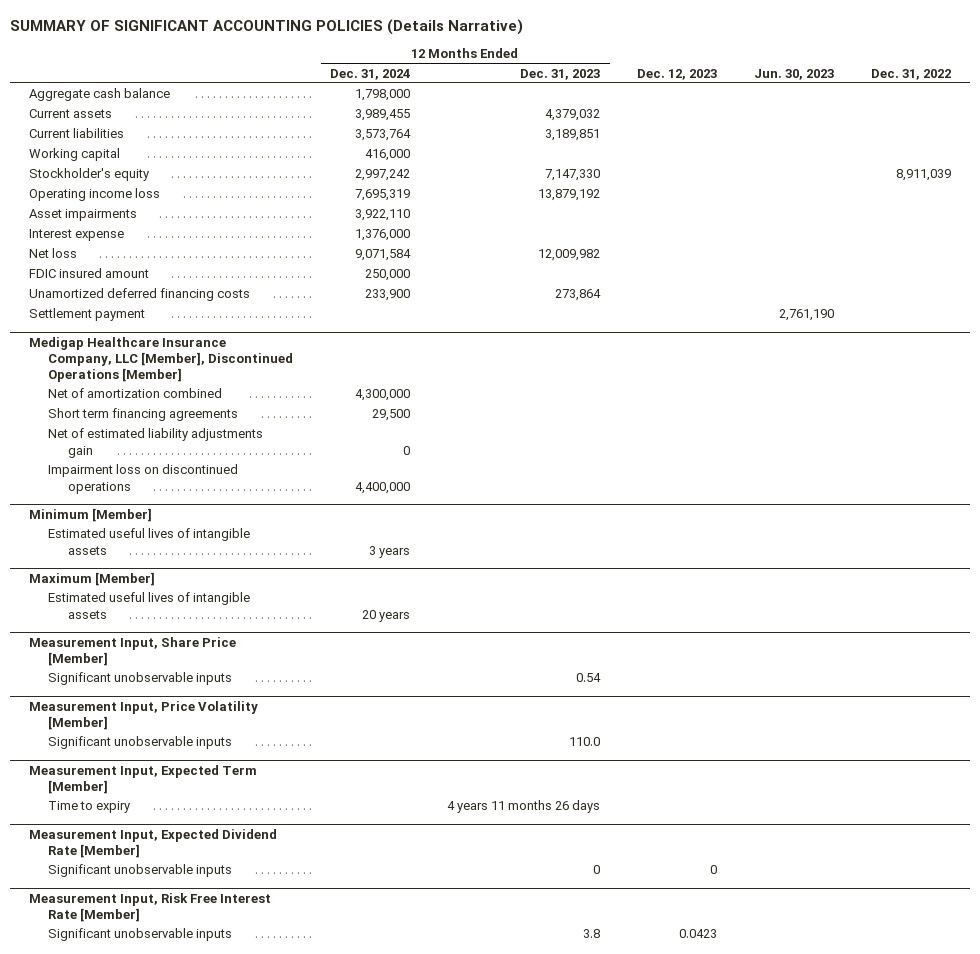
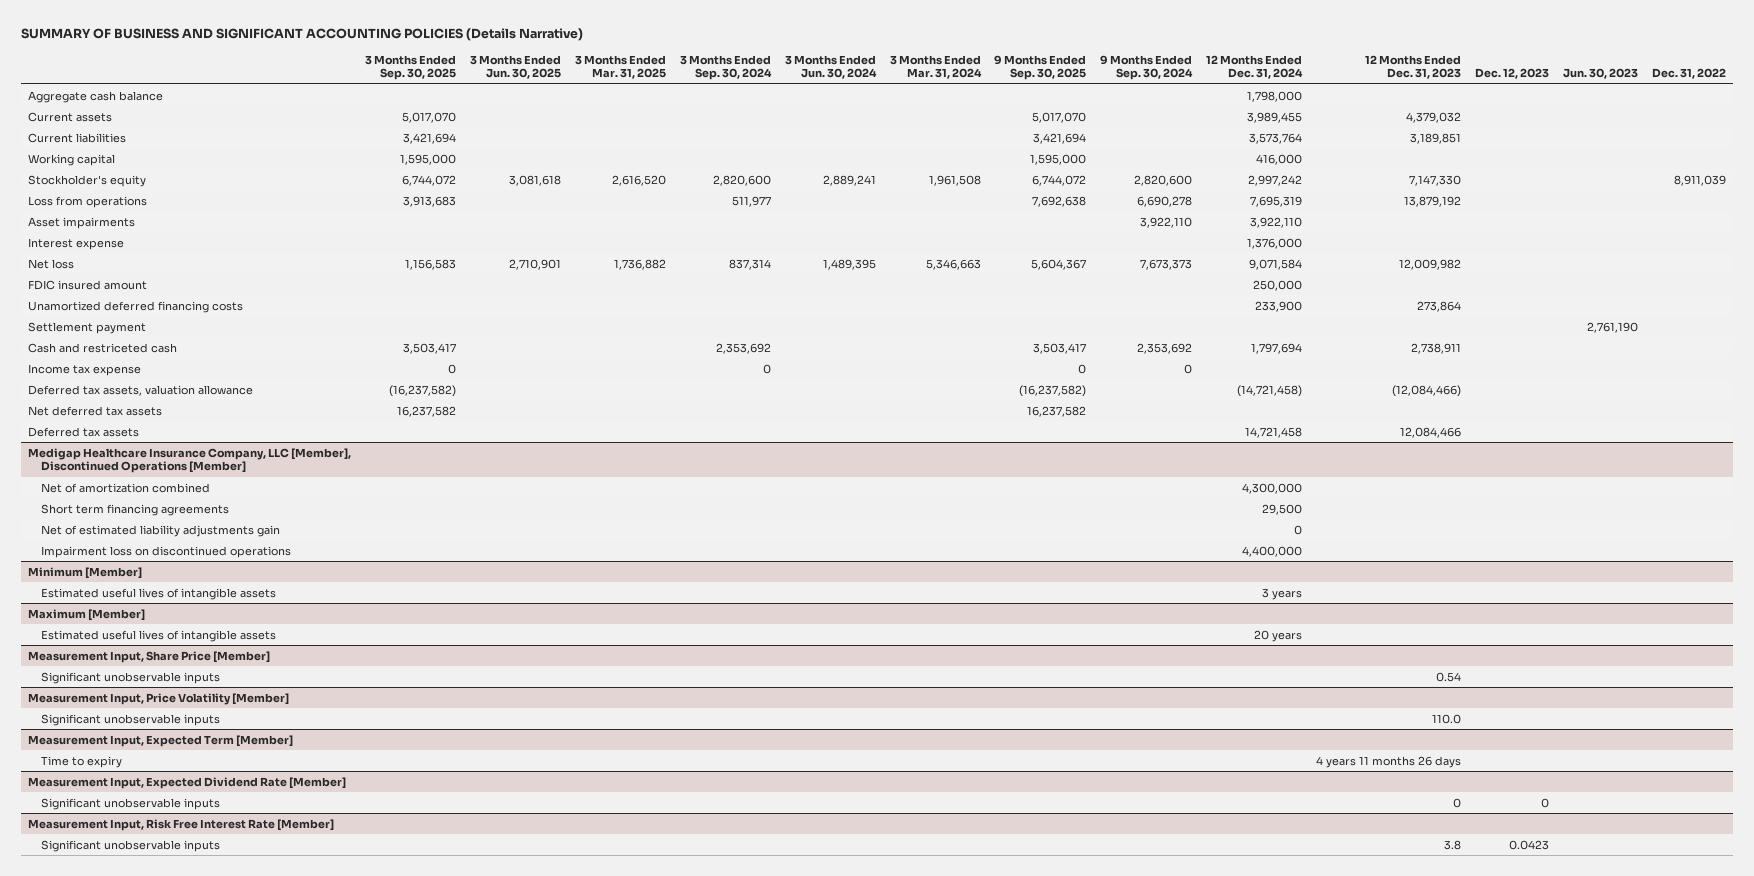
[10,18,524,35] SUMMARY OF SIGNIFICANT ACCOUNTING POLICIES (Details Narrative) -> [21,28,584,42] SUMMARY OF BUSINESS AND SIGNIFICANT ACCOUNTING POLICIES (Details Narrative)
none -> [364,54,456,81] 3 Months Ended Sep. 30, 2025
none -> [469,54,561,80] 3 Months Ended Jun. 30, 2025
none -> [574,54,666,80] 3 Months Ended Mar. 31, 2025
none -> [679,54,772,81] 3 Months Ended Sep. 30, 2024
none -> [784,54,877,80] 3 Months Ended Jun. 30, 2024
none -> [889,54,982,80] 3 Months Ended Mar. 31, 2024
none -> [994,54,1087,81] 9 Months Ended Sep. 30, 2025
none -> [1100,54,1194,81] 9 Months Ended Sep. 30, 2024
[28,188,160,202] Operating income loss -> [28,195,148,208] Loss from operations
none -> [28,342,178,353] Cash and restriceted cash
none -> [28,363,142,376] Income tax expense
none -> [28,384,254,396] Deferred tax assets, valuation allowance
none -> [28,405,163,416] Net deferred tax assets
none -> [28,426,140,437] Deferred tax assets

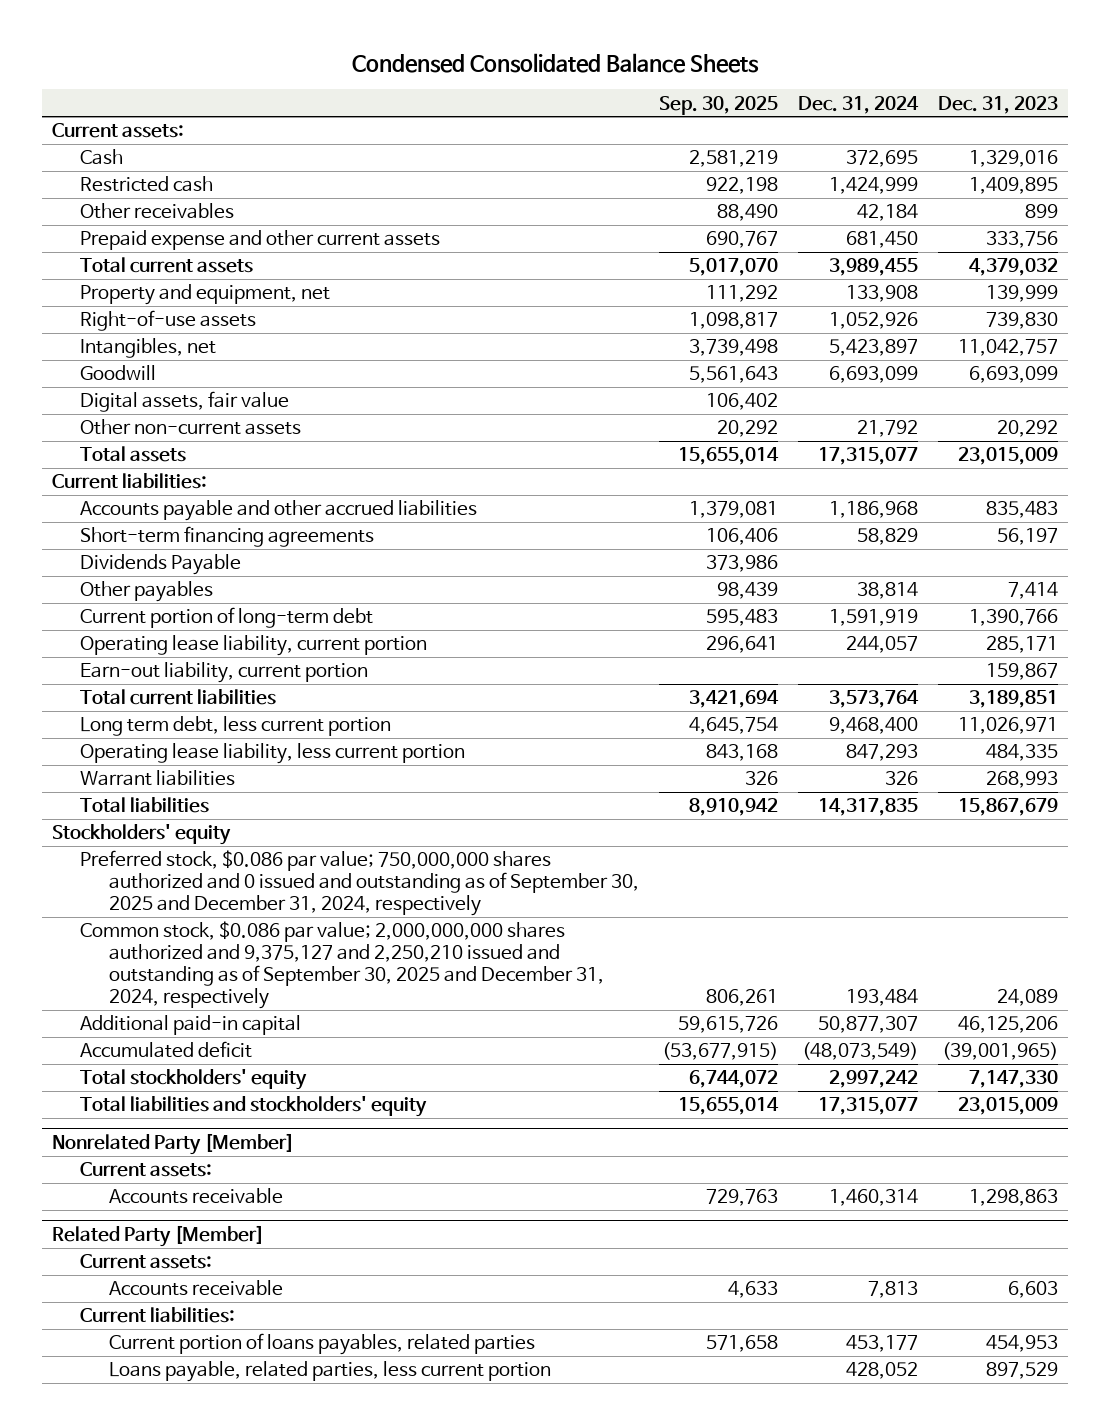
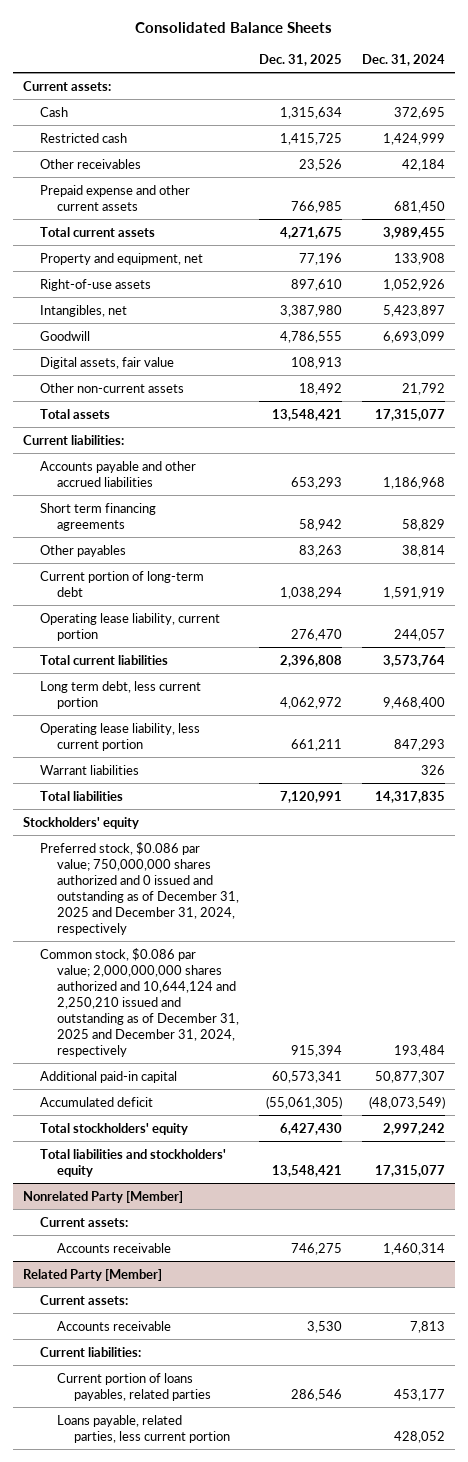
[352,52,760,73] Condensed Consolidated Balance Sheets -> [135,22,333,34] Consolidated Balance Sheets
[658,95,778,115] Sep. 30, 2025 -> none
[938,95,1059,114] Dec. 31, 2023 -> none
none -> [258,54,342,67] Dec. 31, 2025
[80,554,242,576] Dividends Payable -> none
[80,526,375,548] Short-term financing agreements -> [39,502,156,531] Short term financing agreements
[80,662,369,684] Earn-out liability, current portion -> none
[80,850,639,917] Preferred stock, $0.086 par value; 750,000,000 shares authorized and 0 issued and outstanding as of September 30, 2025 and December 31, 2024, respectively -> [39,841,239,935] Preferred stock, $0.086 par value; 750,000,000 shares authorized and 0 issued and outstanding as of December 31, 2025 and December 31, 2024, respectively
[80,921,604,1010] Common stock, $0.086 par value; 2,000,000,000 shares authorized and 9,375,127 and 2,250,210 issued and outstanding as of September 30, 2025 and December 31, 2024, respectively -> [39,947,239,1057] Common stock, $0.086 par value; 2,000,000,000 shares authorized and 10,644,124 and 2,250,210 issued and outstanding as of December 31, 2025 and December 31, 2024, respectively

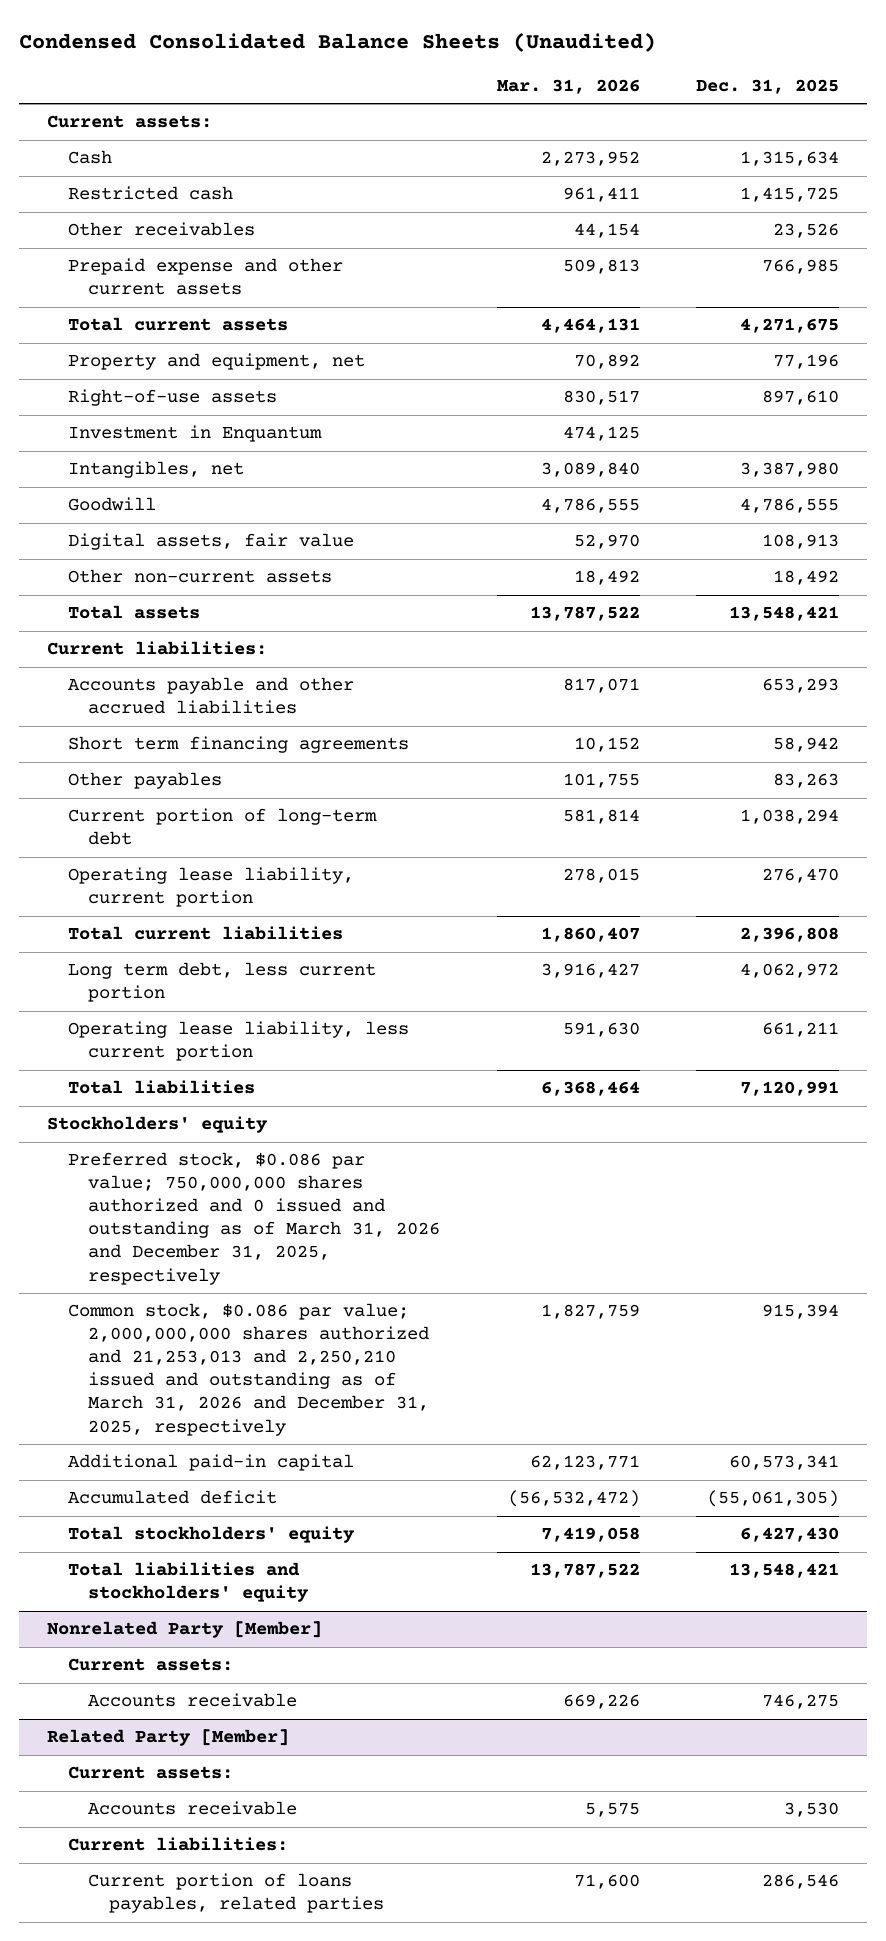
[135,22,333,34] Consolidated Balance Sheets -> [18,32,656,53] Condensed Consolidated Balance Sheets (Unaudited)
[362,54,446,67] Dec. 31, 2024 -> none
none -> [496,78,640,94] Mar. 31, 2026
none -> [67,425,322,443] Investment in Enquantum
[39,764,139,775] Warrant liabilities -> none
[39,841,239,935] Preferred stock, $0.086 par value; 750,000,000 shares authorized and 0 issued and outstanding as of December 31, 2025 and December 31, 2024, respectively -> [67,1152,441,1285] Preferred stock, $0.086 par value; 750,000,000 shares authorized and 0 issued and outstanding as of March 31, 2026 and December 31, 2025, respectively
[39,947,239,1057] Common stock, $0.086 par value; 2,000,000,000 shares authorized and 10,644,124 and 2,250,210 issued and outstanding as of December 31, 2025 and December 31, 2024, respectively -> [67,1303,430,1436] Common stock, $0.086 par value; 2,000,000,000 shares authorized and 21,253,013 and 2,250,210 issued and outstanding as of March 31, 2026 and December 31, 2025, respectively
[56,1414,230,1443] Loans payable, related parties, less current portion -> none

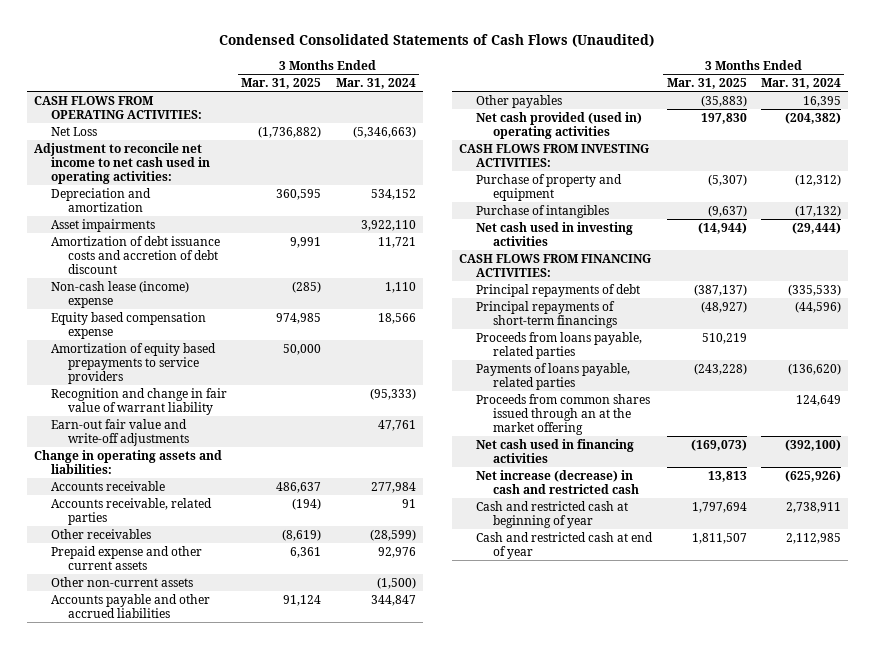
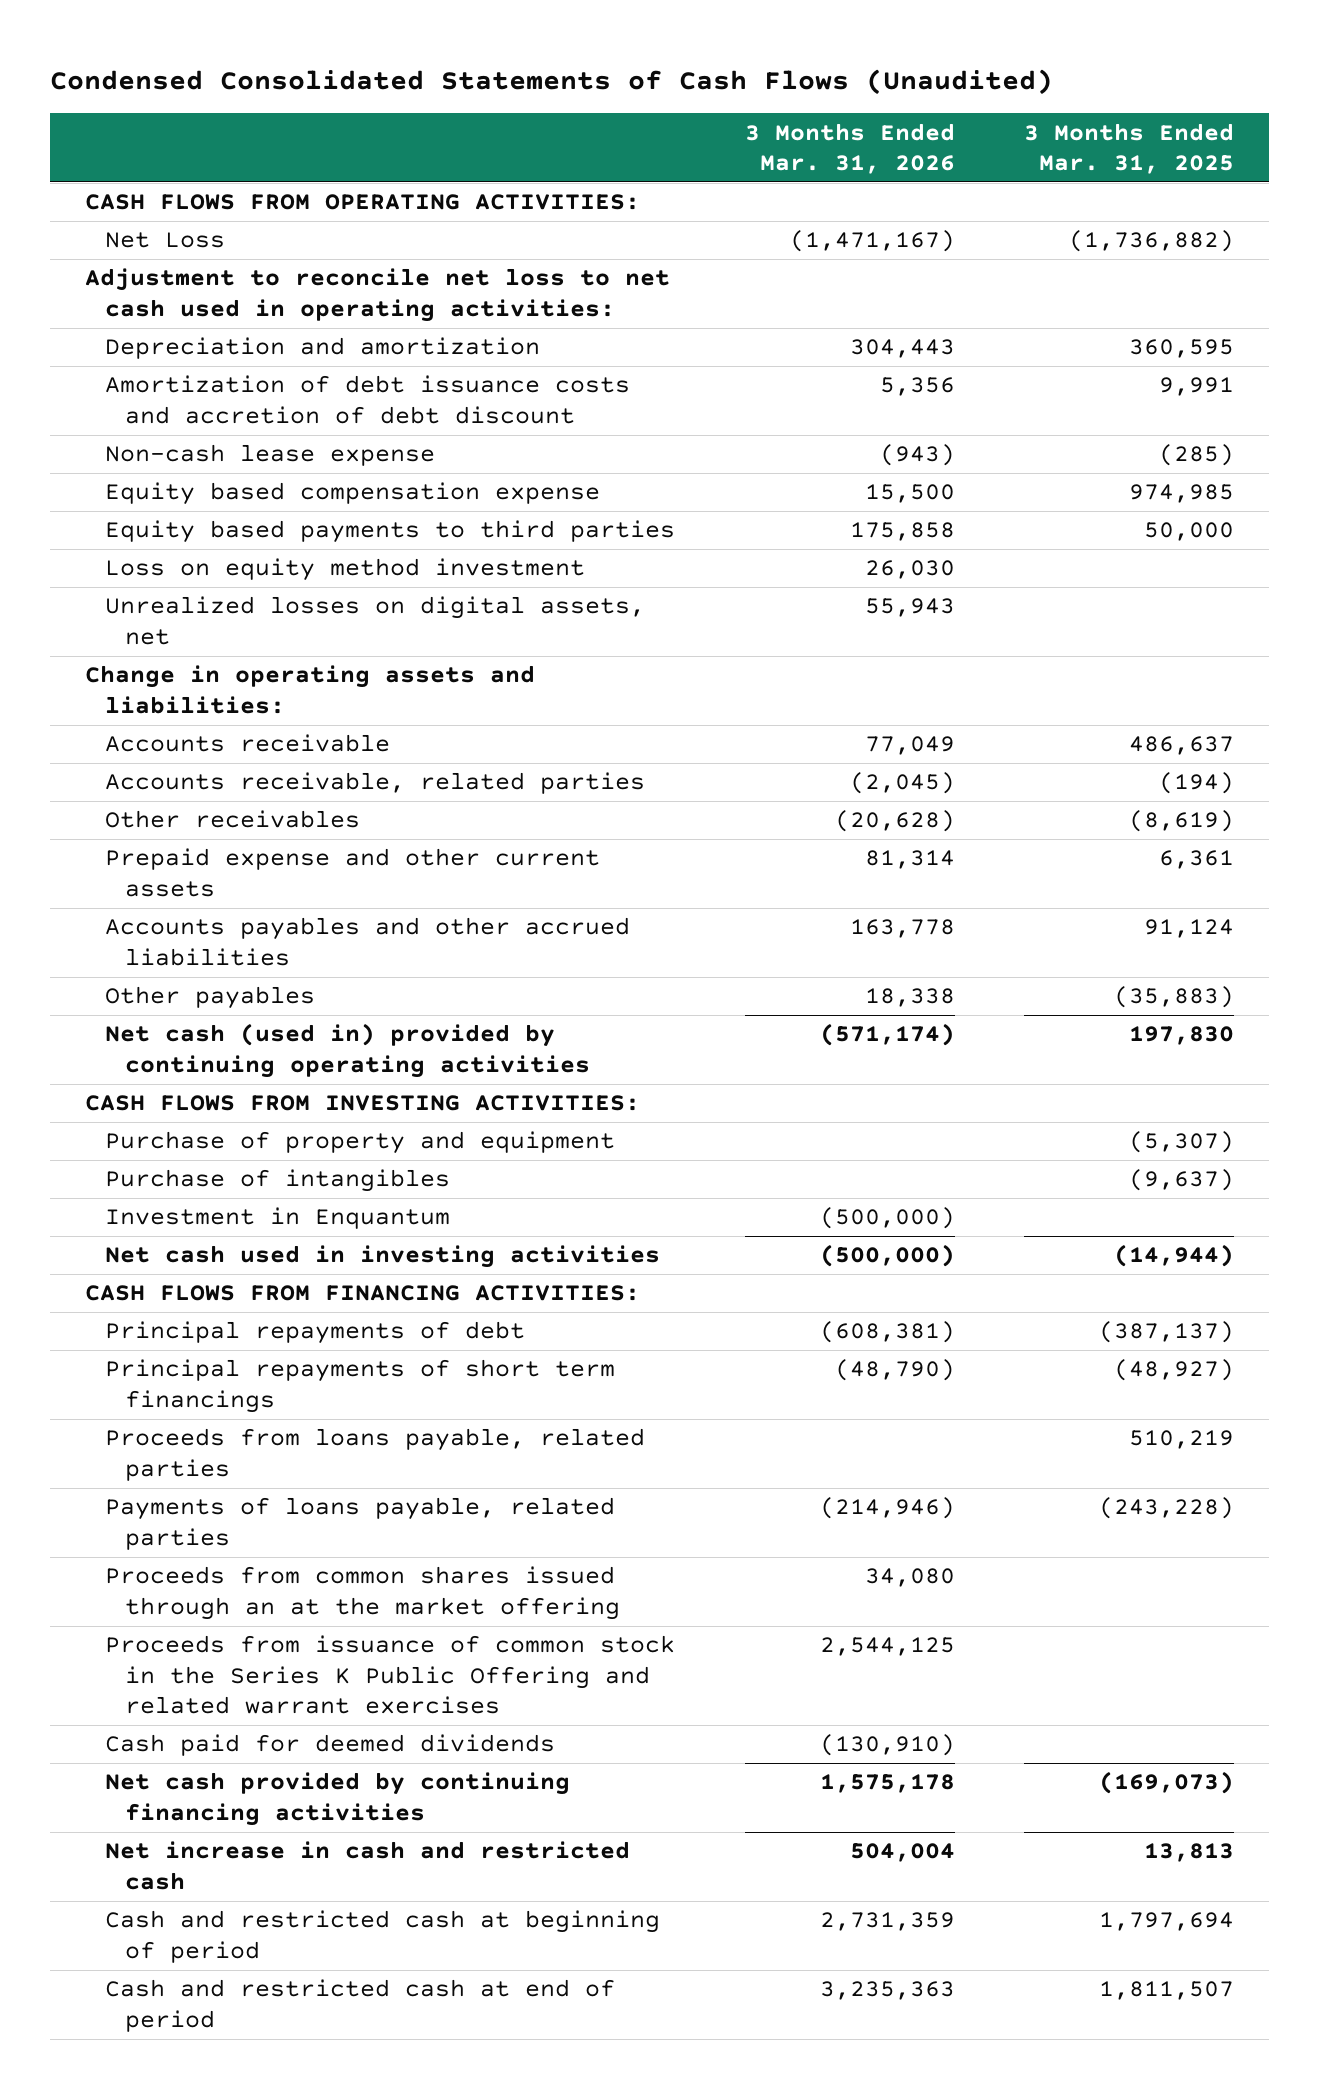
[335,78,416,90] Mar. 31, 2024 -> none
none -> [744,122,955,175] 3 Months Ended Mar. 31, 2026
[34,142,211,185] Adjustment to reconcile net income to net cash used in operating activities: -> [84,268,670,322] Adjustment to reconcile net loss to net cash used in operating activities:
[51,218,156,232] Asset impairments -> none
[51,280,190,308] Non-cash lease (income) expense -> [105,444,436,467] Non-cash lease expense
[51,387,228,415] Recognition and change in fair value of warrant liability -> none
[51,418,190,446] Earn-out fair value and write-off adjustments -> none
[51,342,217,385] Amortization of equity based prepayments to service providers -> [105,520,676,544] Equity based payments to third parties
none -> [105,558,586,582] Loss on equity method investment
none -> [105,596,646,645] Unrealized losses on digital assets, net
[51,576,194,587] Other non-current assets -> none
[51,593,211,618] Accounts payable and other accrued liabilities -> [105,917,631,966] Accounts payables and other accrued liabilities
[476,111,643,139] Net cash provided (used in) operating activities -> [105,1023,591,1078] Net cash (used in) provided by continuing operating activities
none -> [105,1207,451,1230] Investment in Enquantum
[476,300,618,328] Principal repayments of short-term financings -> [105,1359,616,1413] Principal repayments of short term financings
none -> [105,1635,676,1715] Proceeds from issuance of common stock in the Series K Public Offering and related warrant exercises
none -> [105,1734,556,1757] Cash paid for deemed dividends
[476,438,635,463] Net cash used in financing activities -> [105,1772,571,1826] Net cash provided by continuing financing activities
[476,469,640,494] Net increase (decrease) in cash and restricted cash -> [105,1841,631,1890] Net increase in cash and restricted cash
[476,500,629,528] Cash and restricted cash at beginning of year -> [105,1910,661,1963] Cash and restricted cash at beginning of period
[476,531,654,559] Cash and restricted cash at end of year -> [105,1979,616,2032] Cash and restricted cash at end of period

